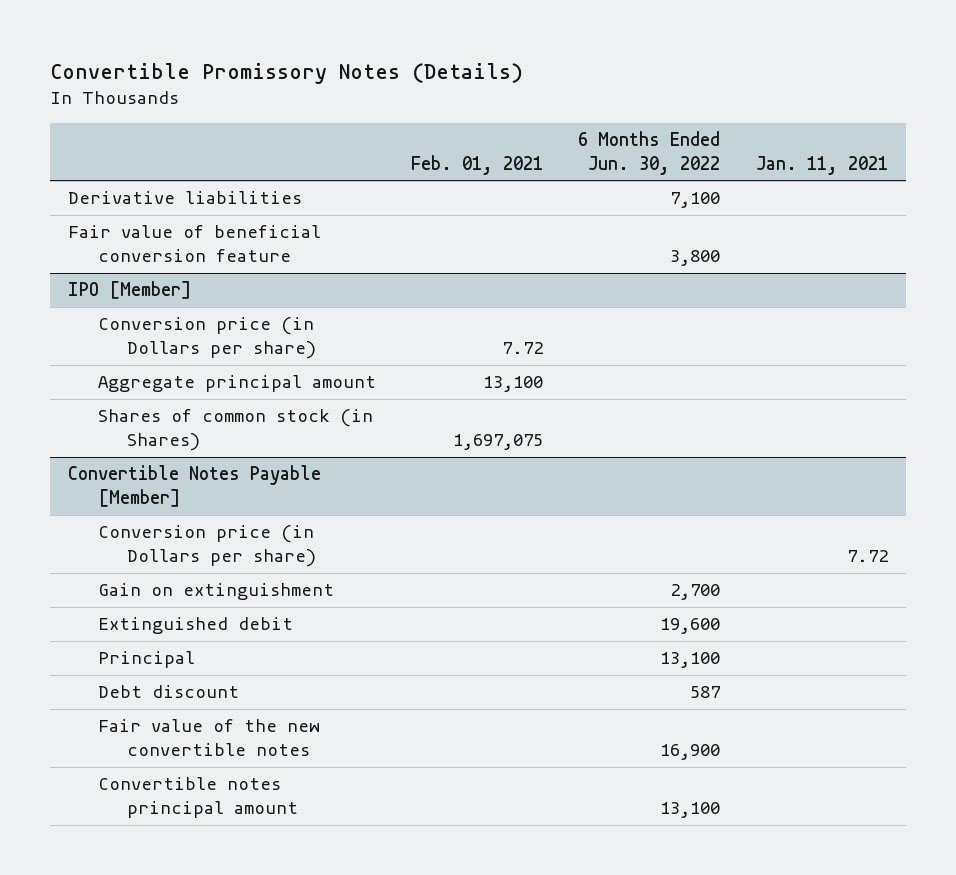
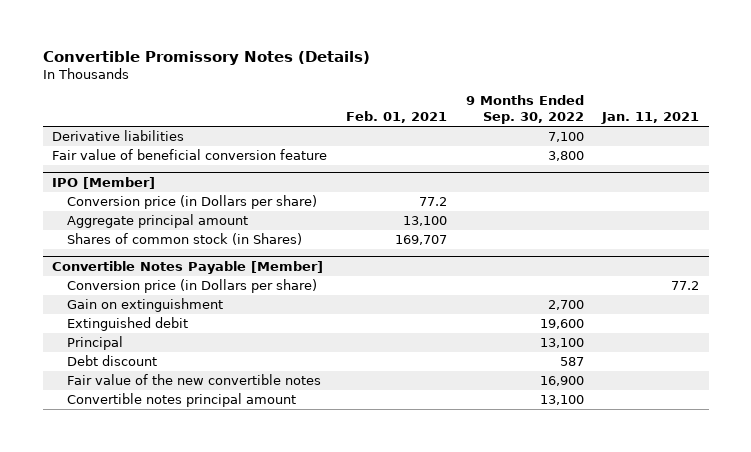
[578,130,721,175] 6 Months Ended Jun. 30, 2022 -> none
none -> [465,95,584,125] 9 Months Ended Sep. 30, 2022
[502,342,544,355] 7.72 -> [418,197,447,207] 77.2
[453,434,544,451] 1,697,075 -> [394,235,447,246] 169,707
[846,550,888,563] 7.72 -> [671,281,700,291] 77.2

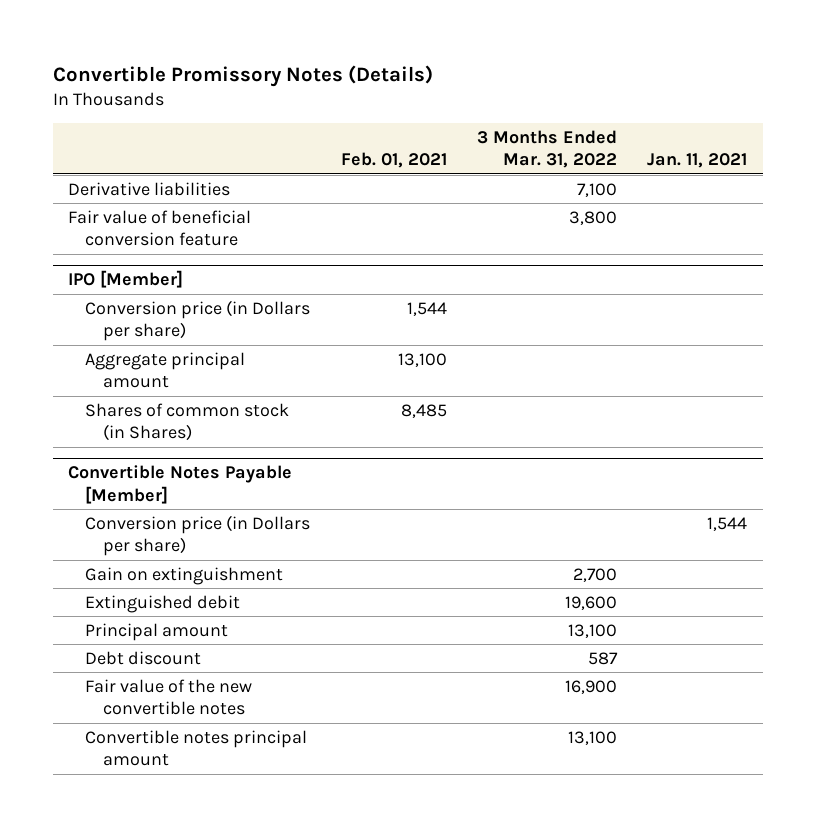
[465,95,584,125] 9 Months Ended Sep. 30, 2022 -> none
none -> [476,129,617,169] 3 Months Ended Mar. 31, 2022
[418,197,447,207] 77.2 -> [406,301,447,316] 1,544
[394,235,447,246] 169,707 -> [400,403,447,418] 8,485
[671,281,700,291] 77.2 -> [707,516,748,531] 1,544
[67,336,124,351] Principal -> [85,622,229,641] Principal amount

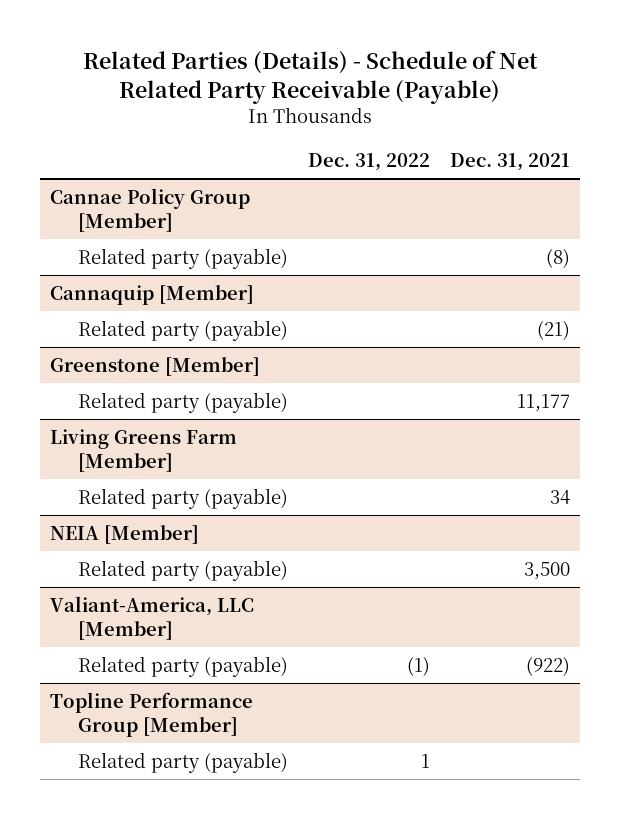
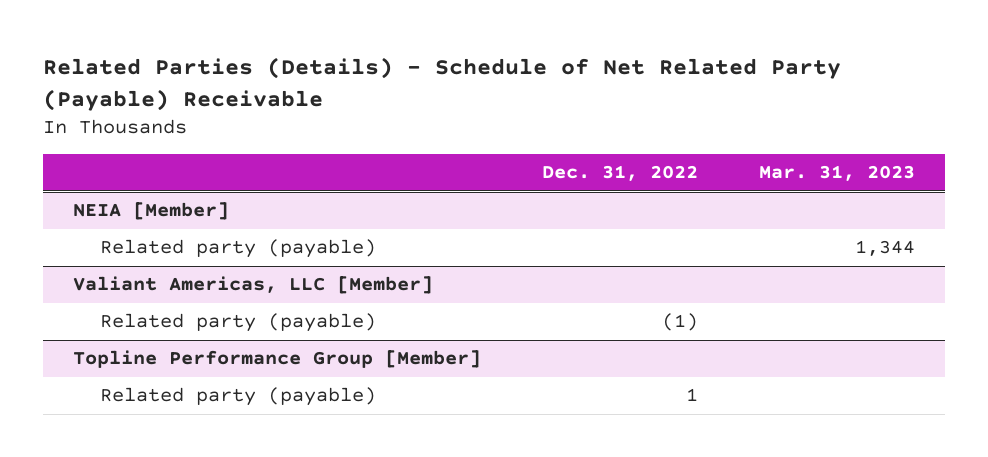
[83,51,539,105] Related Parties (Details) - Schedule of Net Related Party Receivable (Payable) -> [42,57,841,111] Related Parties (Details) - Schedule of Net Related Party (Payable) Receivable
[450,153,571,172] Dec. 31, 2021 -> none
none -> [758,165,915,182] Mar. 31, 2023
[50,187,251,232] Cannae Policy Group [Member] -> none
[77,247,288,269] Related party (payable) -> none
[50,284,255,305] Cannaquip [Member] -> none
[77,319,288,341] Related party (payable) -> none
[50,356,261,376] Greenstone [Member] -> none
[77,391,288,413] Related party (payable) -> none
[50,428,238,472] Living Greens Farm [Member] -> none
[77,487,288,509] Related party (payable) -> none
[50,595,255,640] Valiant-America, LLC [Member] -> [73,276,434,295] Valiant Americas, LLC [Member]

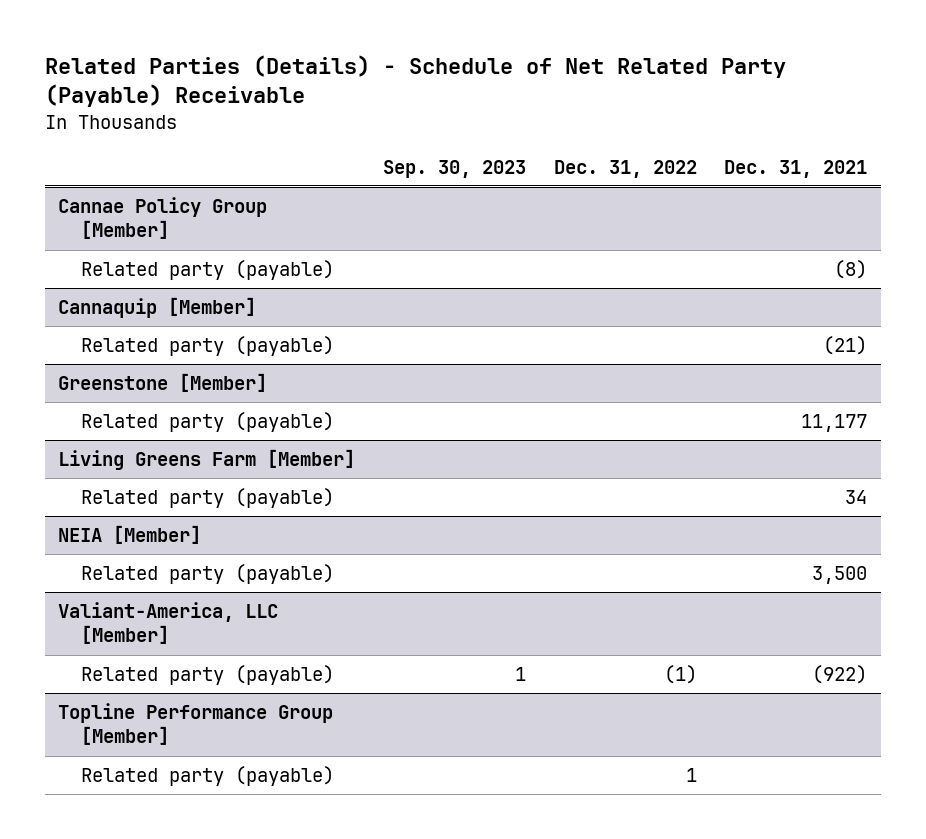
[758,165,915,182] Mar. 31, 2023 -> none
none -> [383,159,527,178] Sep. 30, 2023
none -> [724,159,868,178] Dec. 31, 2021
none -> [58,197,268,240] Cannae Policy Group [Member]
none -> [80,260,334,281] Related party (payable)
none -> [58,297,257,319] Cannaquip [Member]
none -> [80,336,334,357] Related party (payable)
none -> [58,373,268,393] Greenstone [Member]
none -> [80,412,334,433] Related party (payable)
none -> [58,449,356,471] Living Greens Farm [Member]
none -> [80,488,334,509] Related party (payable)
[73,276,434,295] Valiant Americas, LLC [Member] -> [58,602,279,645] Valiant-America, LLC [Member]

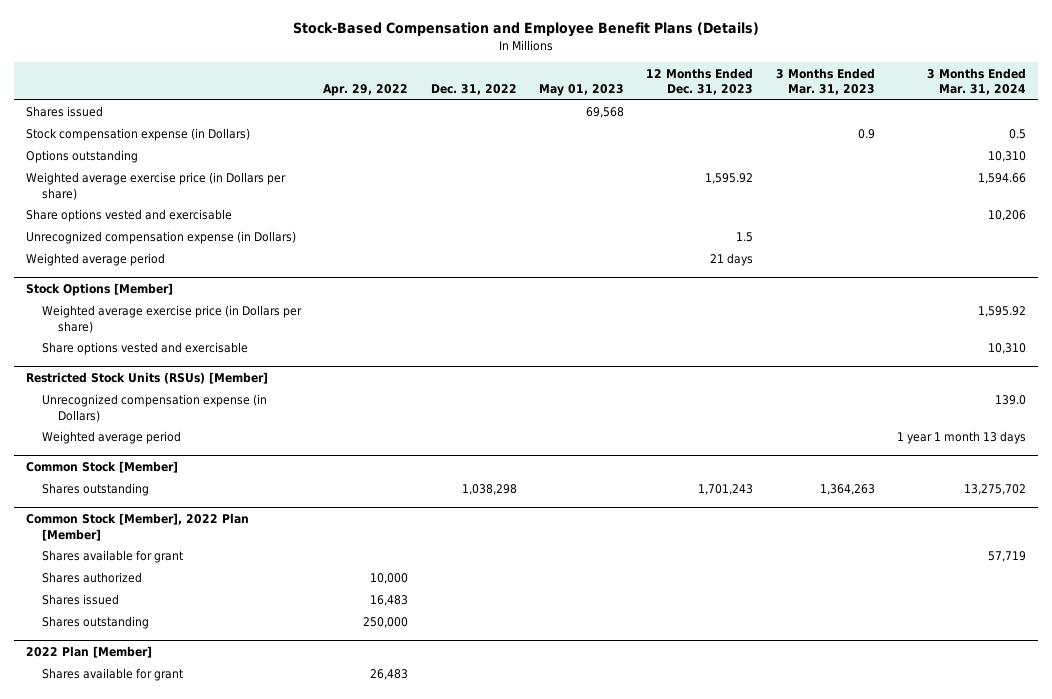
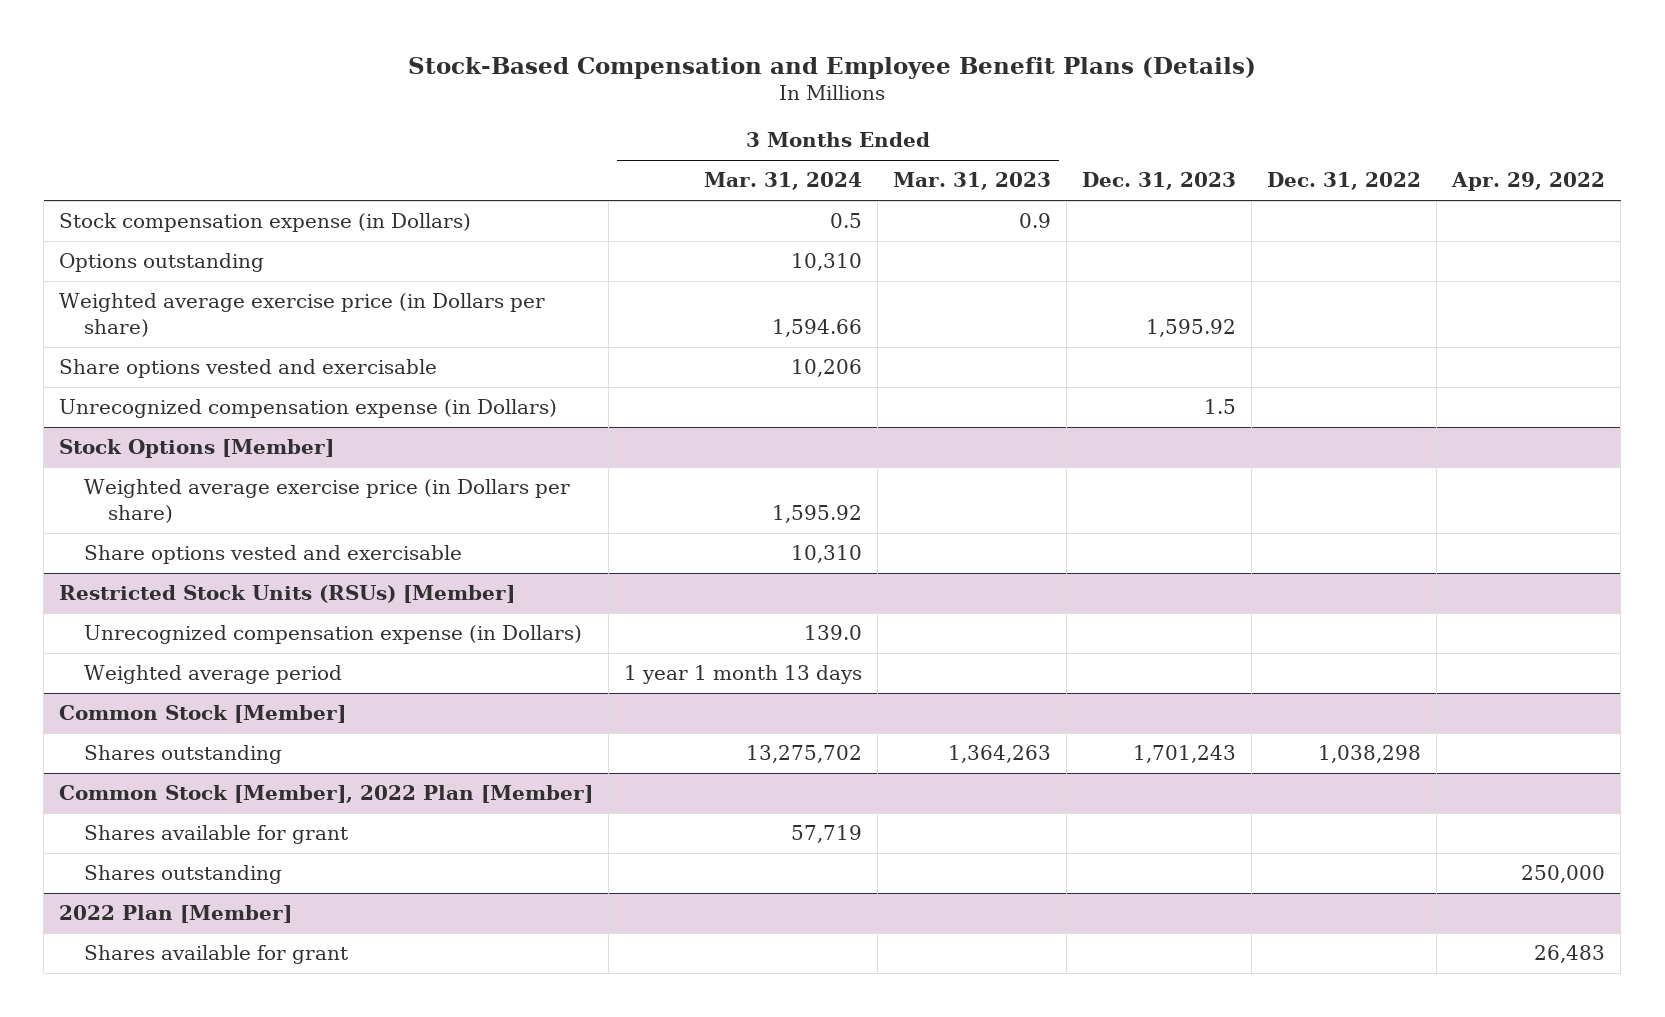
[539,84,625,97] May 01, 2023 -> none
[646,67,754,96] 12 Months Ended Dec. 31, 2023 -> none
none -> [1082,172,1237,191] Dec. 31, 2023
[25,106,103,118] Shares issued -> none
[25,253,165,267] Weighted average period -> none
[41,572,142,584] Shares authorized -> none
[41,594,119,606] Shares issued -> none

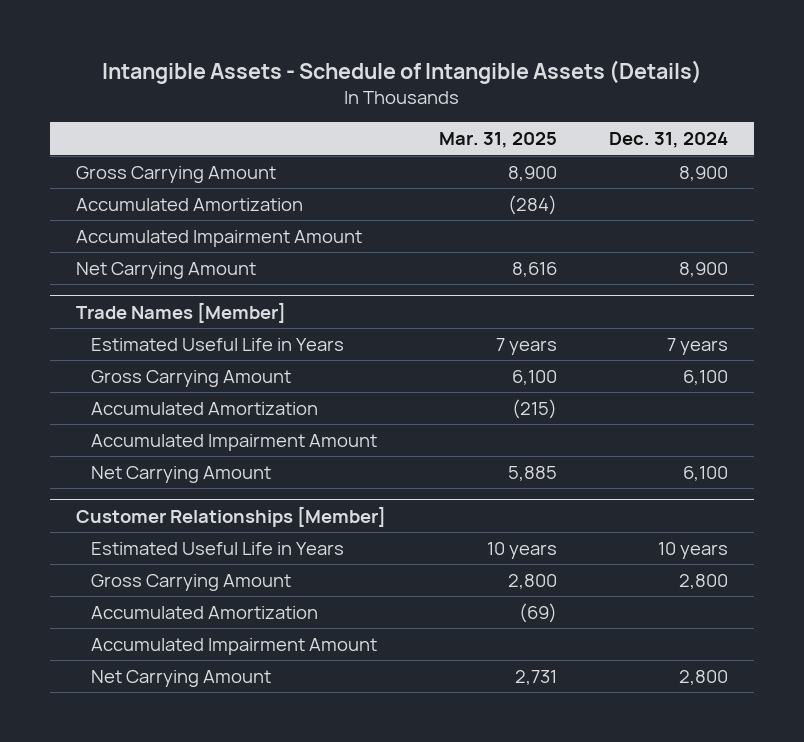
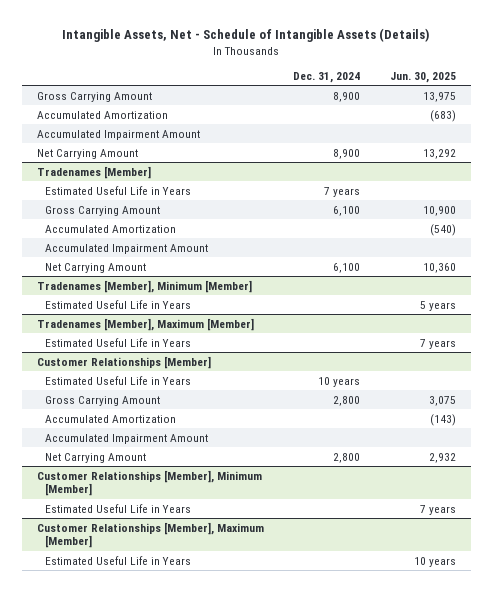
[102,59,703,84] Intangible Assets - Schedule of Intangible Assets (Details) -> [62,28,430,43] Intangible Assets, Net - Schedule of Intangible Assets (Details)
[438,132,557,149] Mar. 31, 2025 -> none
none -> [389,71,456,83] Jun. 30, 2025
[76,301,287,323] Trade Names [Member] -> [36,165,151,179] Tradenames [Member]
none -> [36,279,252,293] Tradenames [Member], Minimum [Member]
none -> [44,299,191,309] Estimated Useful Life in Years
none -> [36,317,254,331] Tradenames [Member], Maximum [Member]
none -> [44,337,191,347] Estimated Useful Life in Years
none -> [36,469,262,497] Customer Relationships [Member], Minimum [Member]
none -> [44,503,191,513] Estimated Useful Life in Years
none -> [36,521,264,549] Customer Relationships [Member], Maximum [Member]
none -> [44,555,191,565] Estimated Useful Life in Years

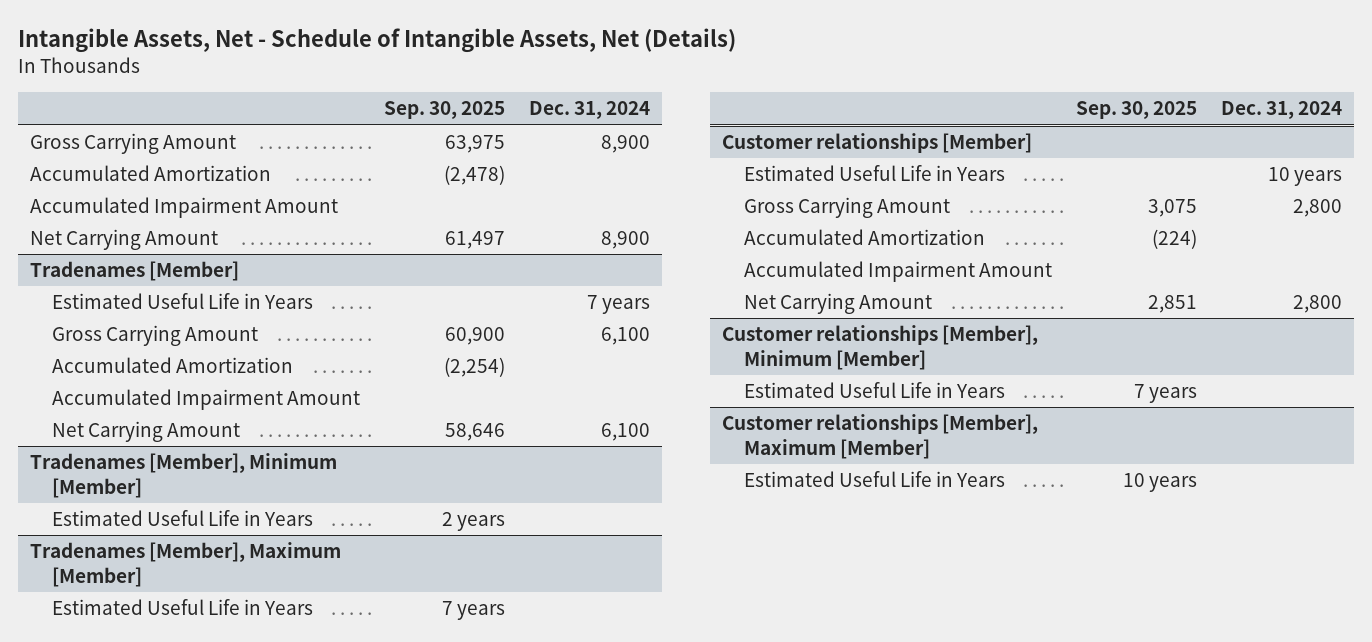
[62,28,430,43] Intangible Assets, Net - Schedule of Intangible Assets (Details) -> [17,28,736,54] Intangible Assets, Net - Schedule of Intangible Assets, Net (Details)
[389,71,456,83] Jun. 30, 2025 -> none
none -> [383,101,505,120] Sep. 30, 2025
[36,355,211,369] Customer Relationships [Member] -> [721,133,1032,154] Customer relationships [Member]
[36,469,262,497] Customer Relationships [Member], Minimum [Member] -> [721,325,1038,370] Customer relationships [Member], Minimum [Member]
[36,521,264,549] Customer Relationships [Member], Maximum [Member] -> [721,414,1038,459] Customer relationships [Member], Maximum [Member]

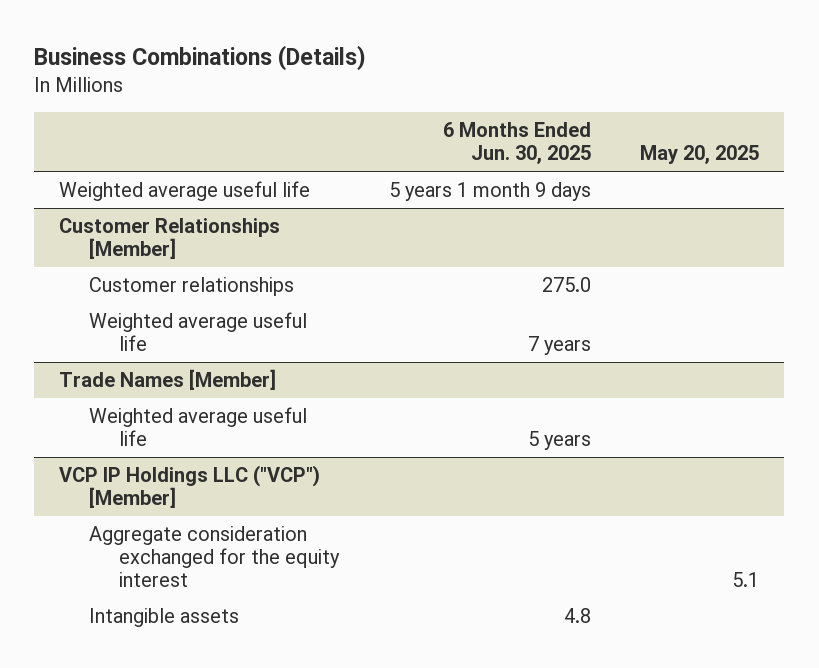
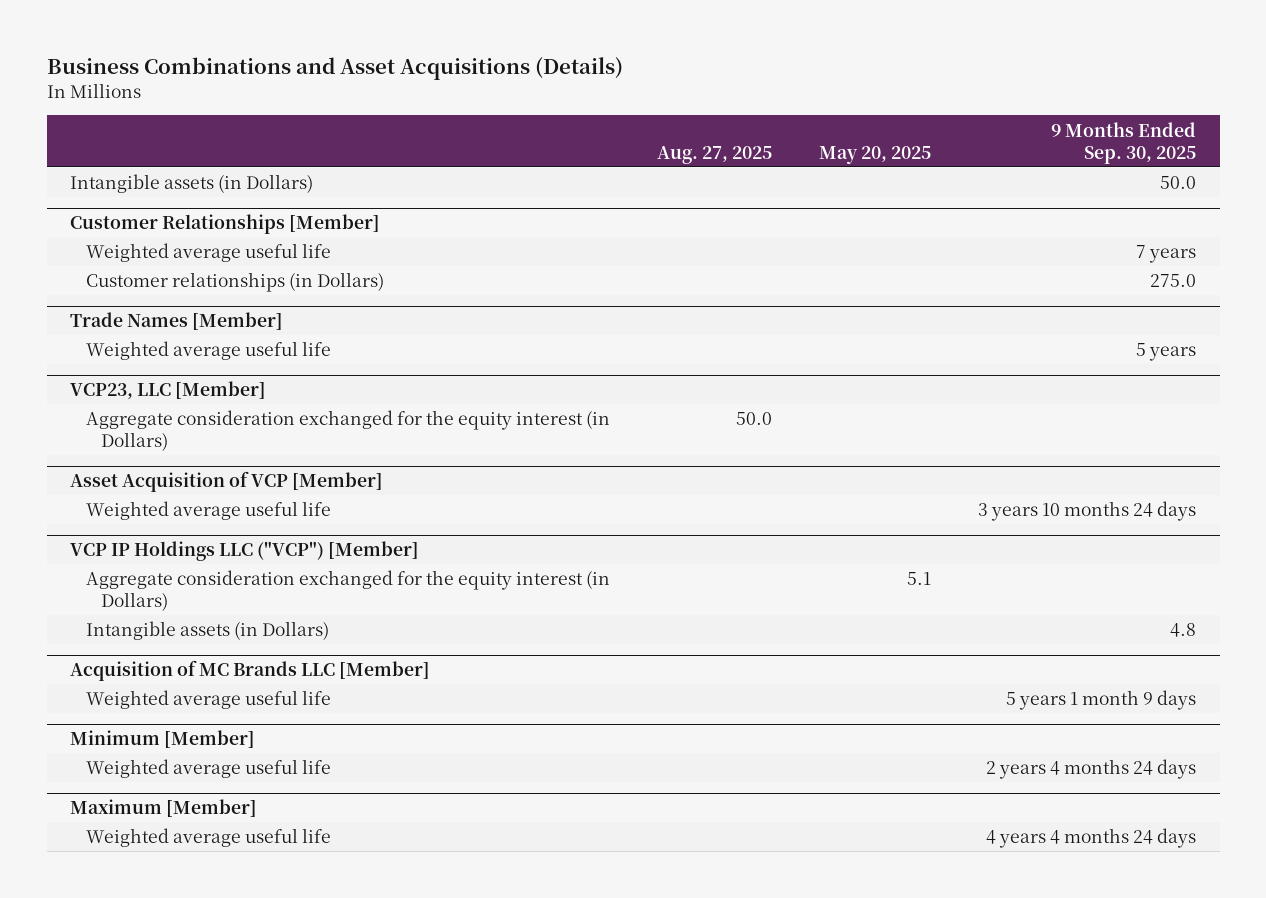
[34,45,367,72] Business Combinations (Details) -> [46,57,623,81] Business Combinations and Asset Acquisitions (Details)
[442,122,591,165] 6 Months Ended Jun. 30, 2025 -> none
none -> [656,145,772,164] Aug. 27, 2025
none -> [1051,121,1197,164] 9 Months Ended Sep. 30, 2025
[59,180,311,201] Weighted average useful life -> none
none -> [70,174,314,194] Intangible assets (in Dollars)
[89,276,295,296] Customer relationships -> none
none -> [85,272,384,293] Customer relationships (in Dollars)
none -> [70,381,267,400] VCP23, LLC [Member]
none -> [85,410,610,452] Aggregate consideration exchanged for the equity interest (in Dollars)
none -> [70,471,384,493] Asset Acquisition of VCP [Member]
none -> [85,501,331,521] Weighted average useful life
[89,525,340,588] Aggregate consideration exchanged for the equity interest -> [85,570,610,612] Aggregate consideration exchanged for the equity interest (in Dollars)
[89,607,240,627] Intangible assets -> [85,621,329,641] Intangible assets (in Dollars)
none -> [70,660,431,682] Acquisition of MC Brands LLC [Member]
none -> [85,690,331,710] Weighted average useful life
none -> [70,730,256,749] Minimum [Member]
none -> [85,759,331,779] Weighted average useful life
none -> [70,799,258,818] Maximum [Member]
none -> [85,828,331,848] Weighted average useful life

